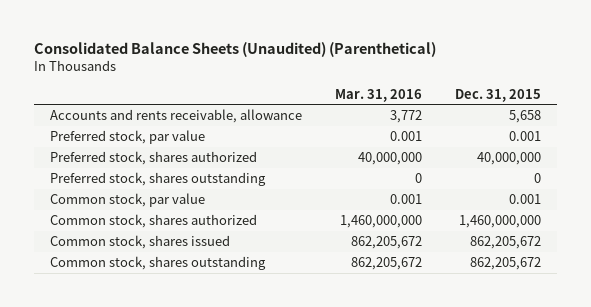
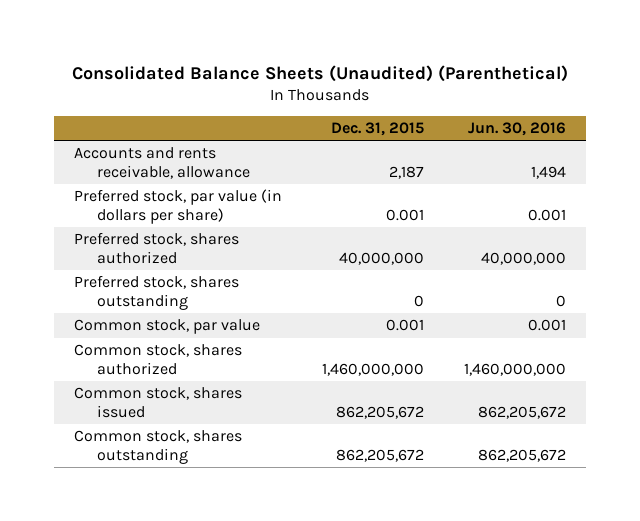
[334,88,422,102] Mar. 31, 2016 -> none
none -> [467,122,566,137] Jun. 30, 2016
[508,109,541,123] 5,658 -> [388,165,424,179] 2,187
[50,129,206,144] Preferred stock, par value -> [74,189,283,224] Preferred stock, par value (in dollars per share)

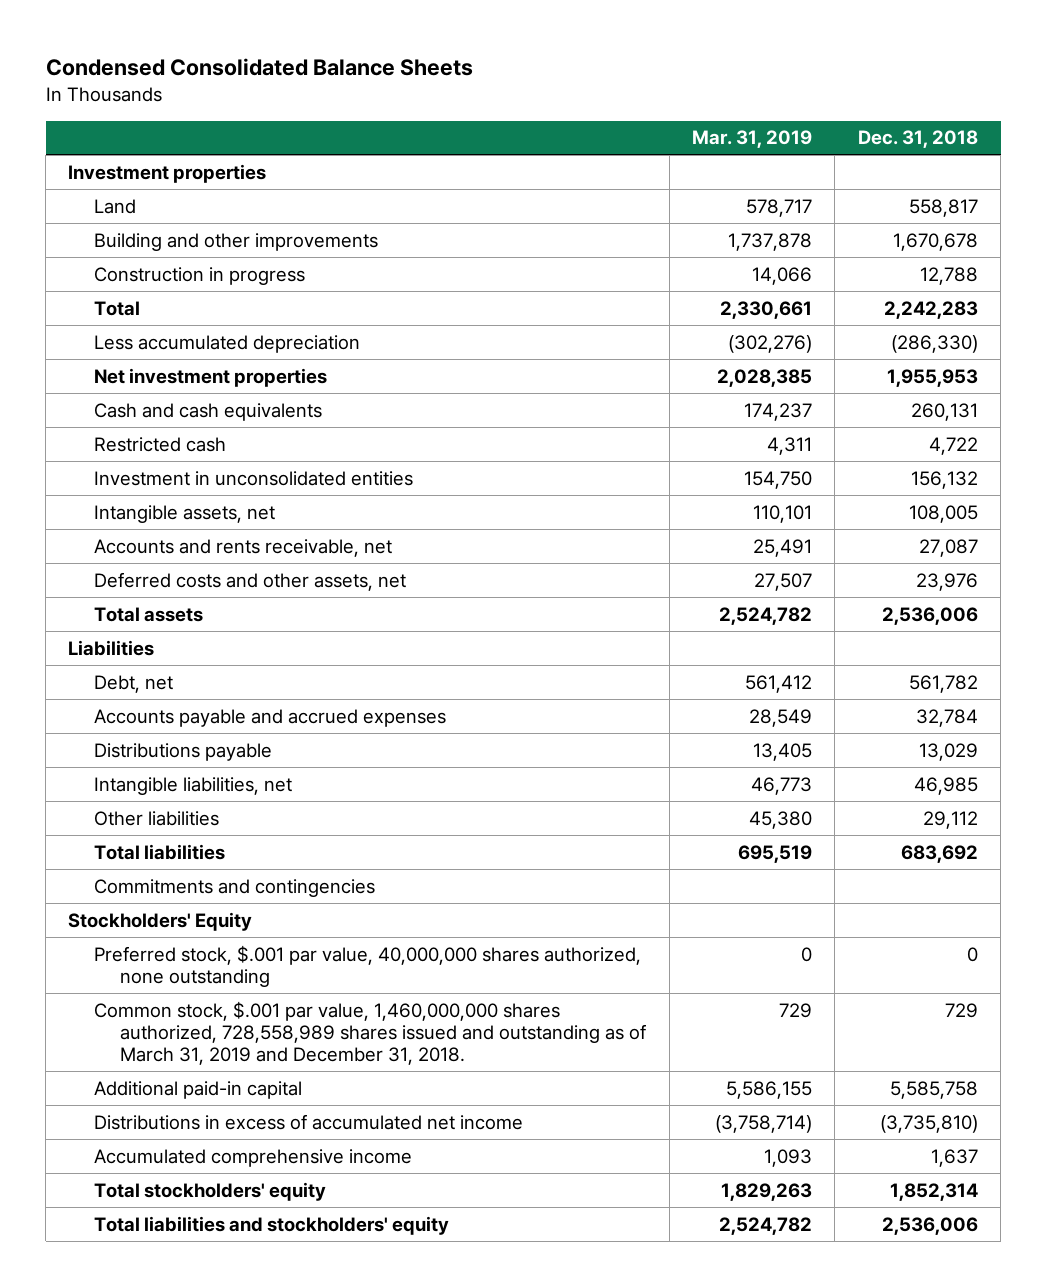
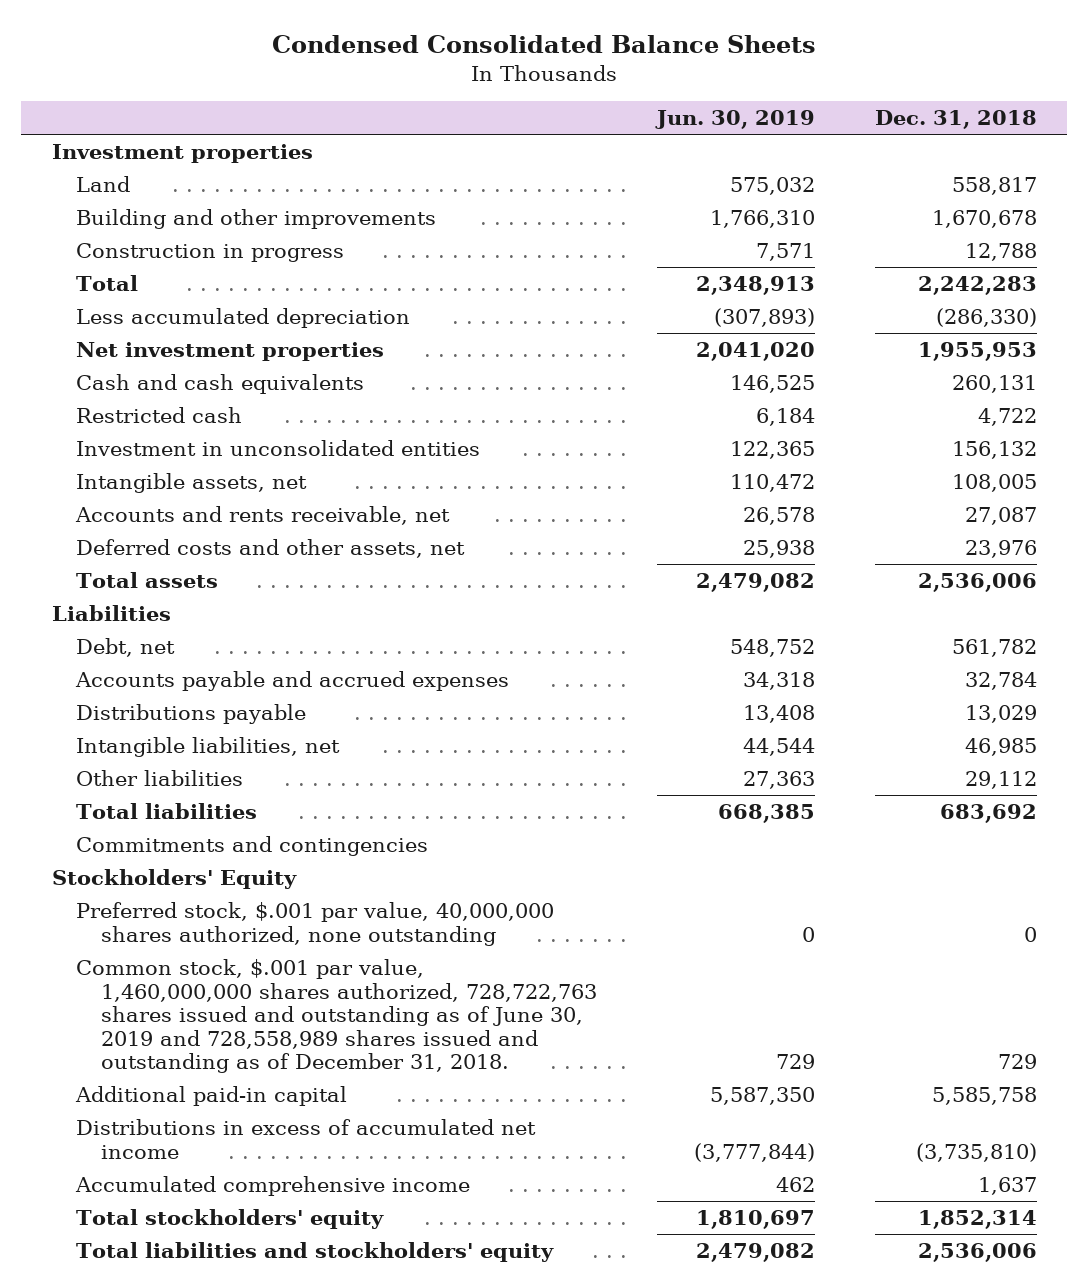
[691,130,812,149] Mar. 31, 2019 -> none
none -> [654,110,815,130] Jun. 30, 2019
[94,1000,647,1065] Common stock, $.001 par value, 1,460,000,000 shares authorized, 728,558,989 shares issued and outstanding as of March 31, 2019 and December 31, 2018. -> [76,959,597,1074] Common stock, $.001 par value, 1,460,000,000 shares authorized, 728,722,763 shares issued and outstanding as of June 30, 2019 and 728,558,989 shares issued and outstanding as of December 31, 2018.

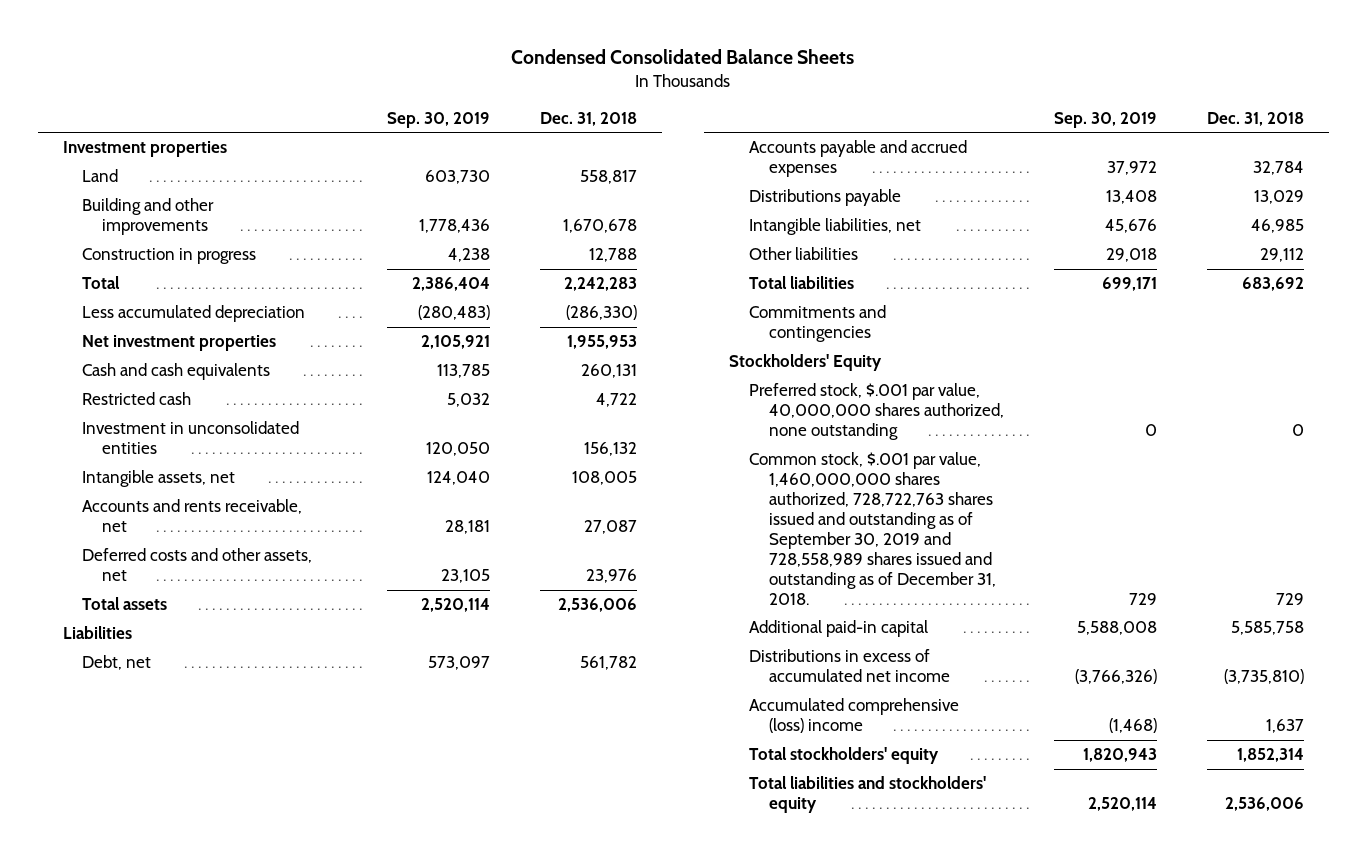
[654,110,815,130] Jun. 30, 2019 -> none
none -> [387,111,491,128] Sep. 30, 2019
[76,959,597,1074] Common stock, $.001 par value, 1,460,000,000 shares authorized, 728,722,763 shares issued and outstanding as of June 30, 2019 and 728,558,989 shares issued and outstanding as of December 31, 2018. -> [749,452,996,606] Common stock, $.001 par value, 1,460,000,000 shares authorized, 728,722,763 shares issued and outstanding as of September 30, 2019 and 728,558,989 shares issued and outstanding as of December 31, 2018.
[75,1176,471,1197] Accumulated comprehensive income -> [749,698,960,734] Accumulated comprehensive (loss) income

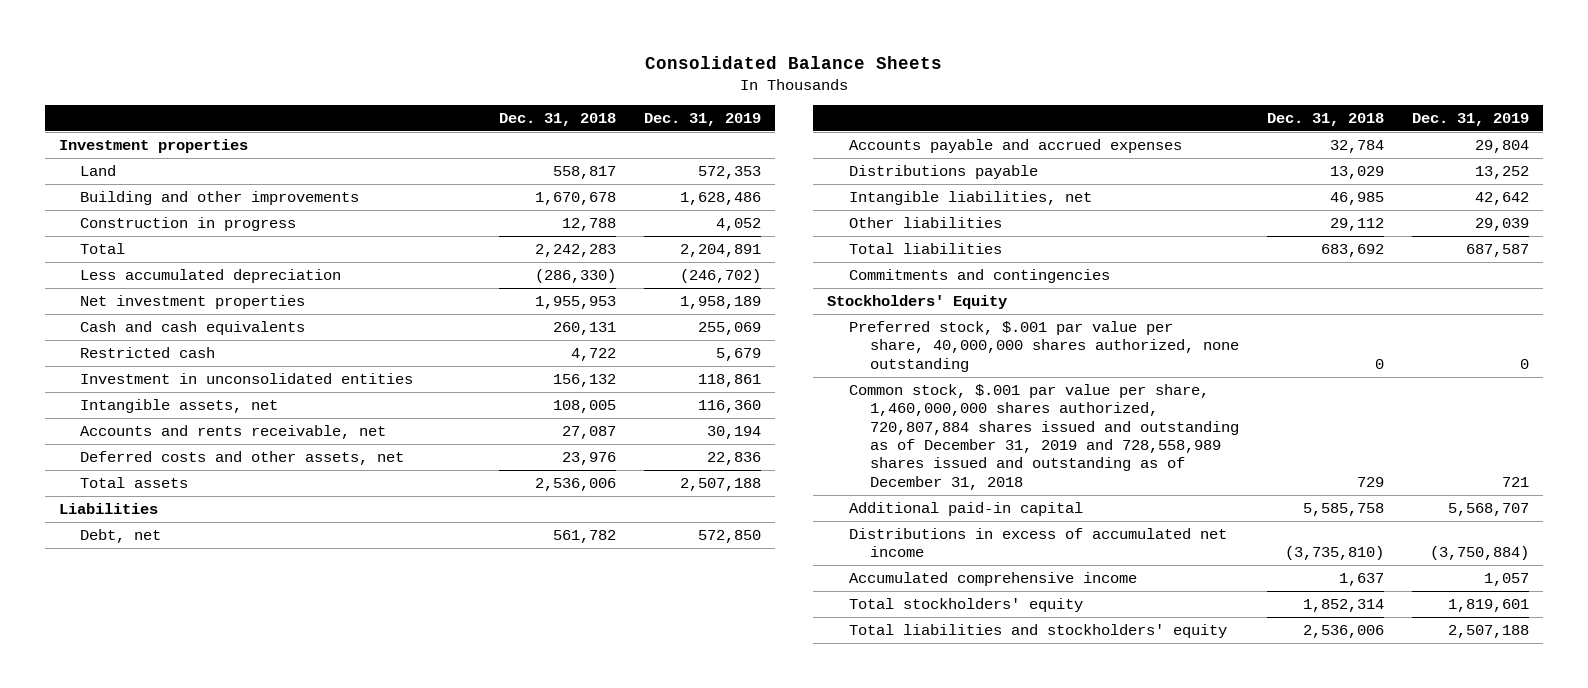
[511,48,855,64] Condensed Consolidated Balance Sheets -> [645,55,943,69] Consolidated Balance Sheets
[387,111,491,128] Sep. 30, 2019 -> none
none -> [643,113,761,127] Dec. 31, 2019
[749,383,1004,441] Preferred stock, $.001 par value, 40,000,000 shares authorized, none outstanding -> [848,321,1240,372] Preferred stock, $.001 par value per share, 40,000,000 shares authorized, none outstanding
[749,452,996,606] Common stock, $.001 par value, 1,460,000,000 shares authorized, 728,722,763 shares issued and outstanding as of September 30, 2019 and 728,558,989 shares issued and outstanding as of December 31, 2018. -> [848,384,1240,490] Common stock, $.001 par value per share, 1,460,000,000 shares authorized, 720,807,884 shares issued and outstanding as of December 31, 2019 and 728,558,989 shares issued and outstanding as of December 31, 2018
[749,698,960,734] Accumulated comprehensive (loss) income -> [848,572,1137,587] Accumulated comprehensive income

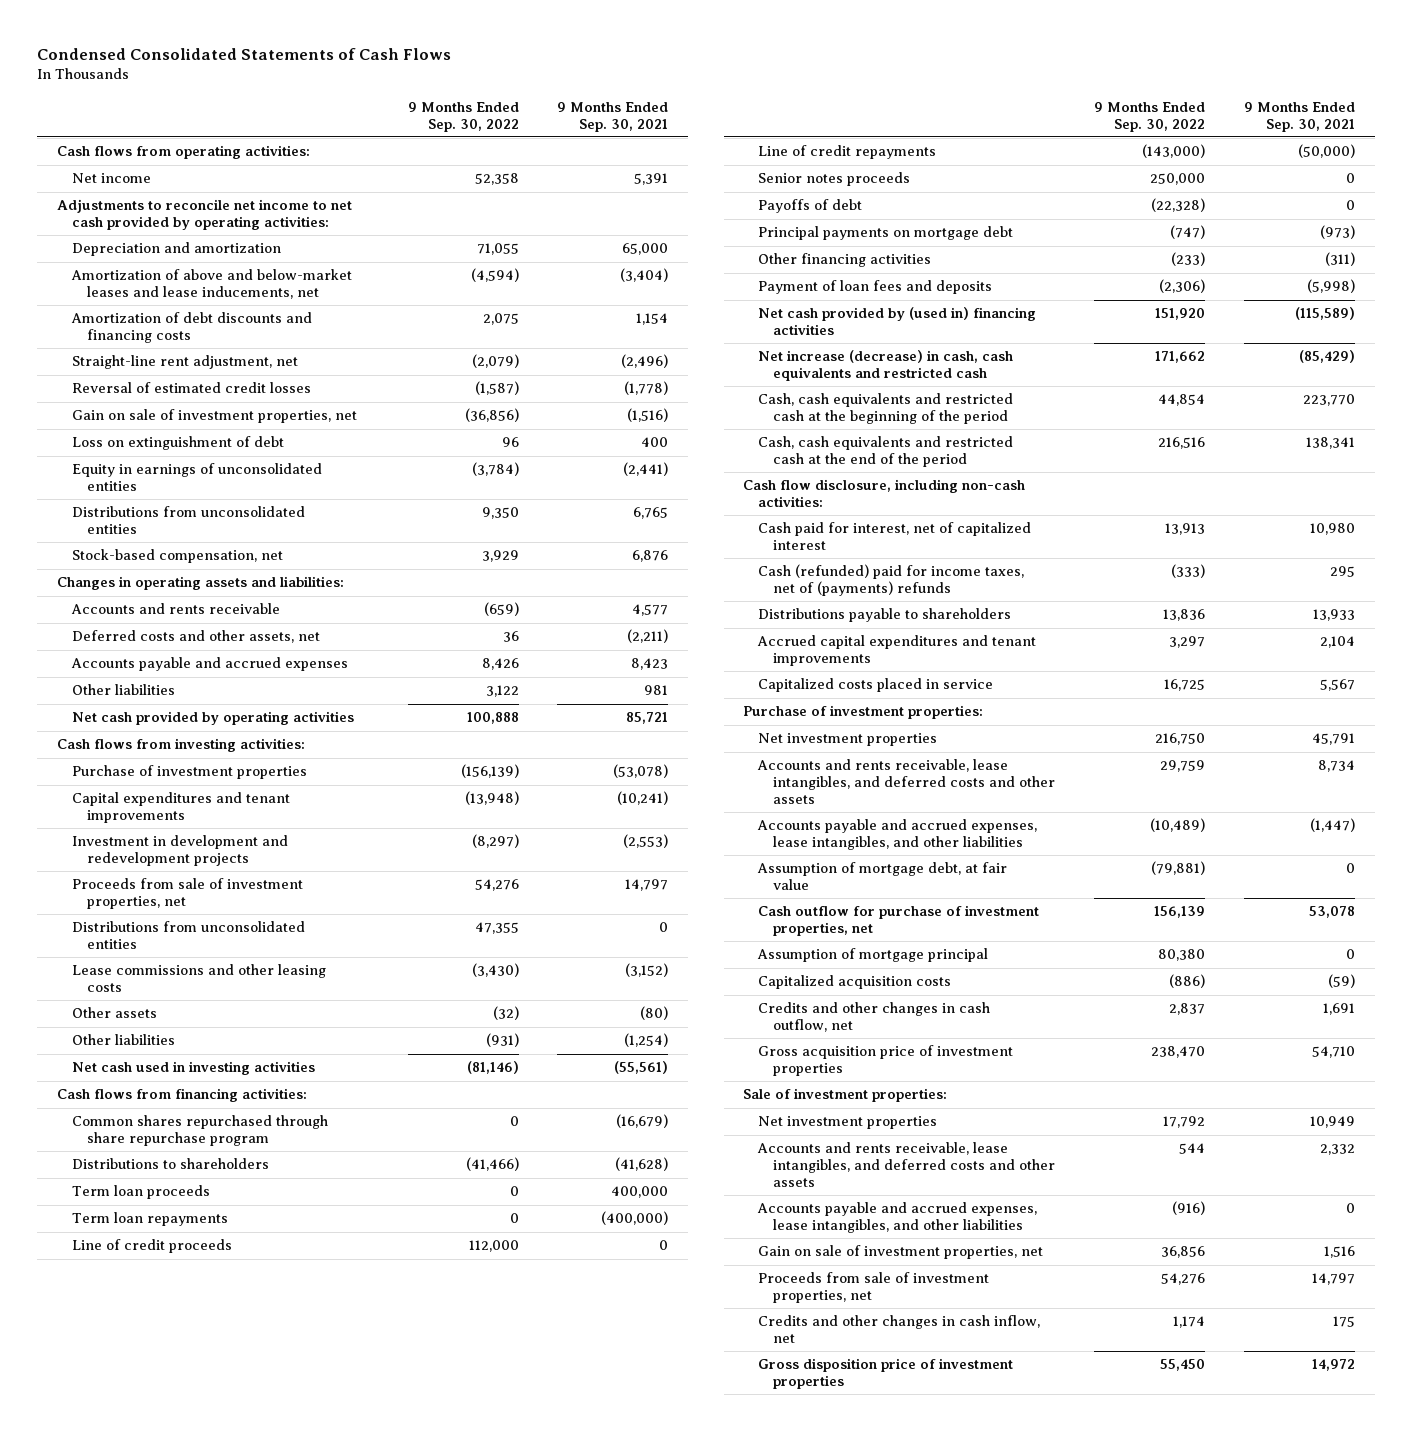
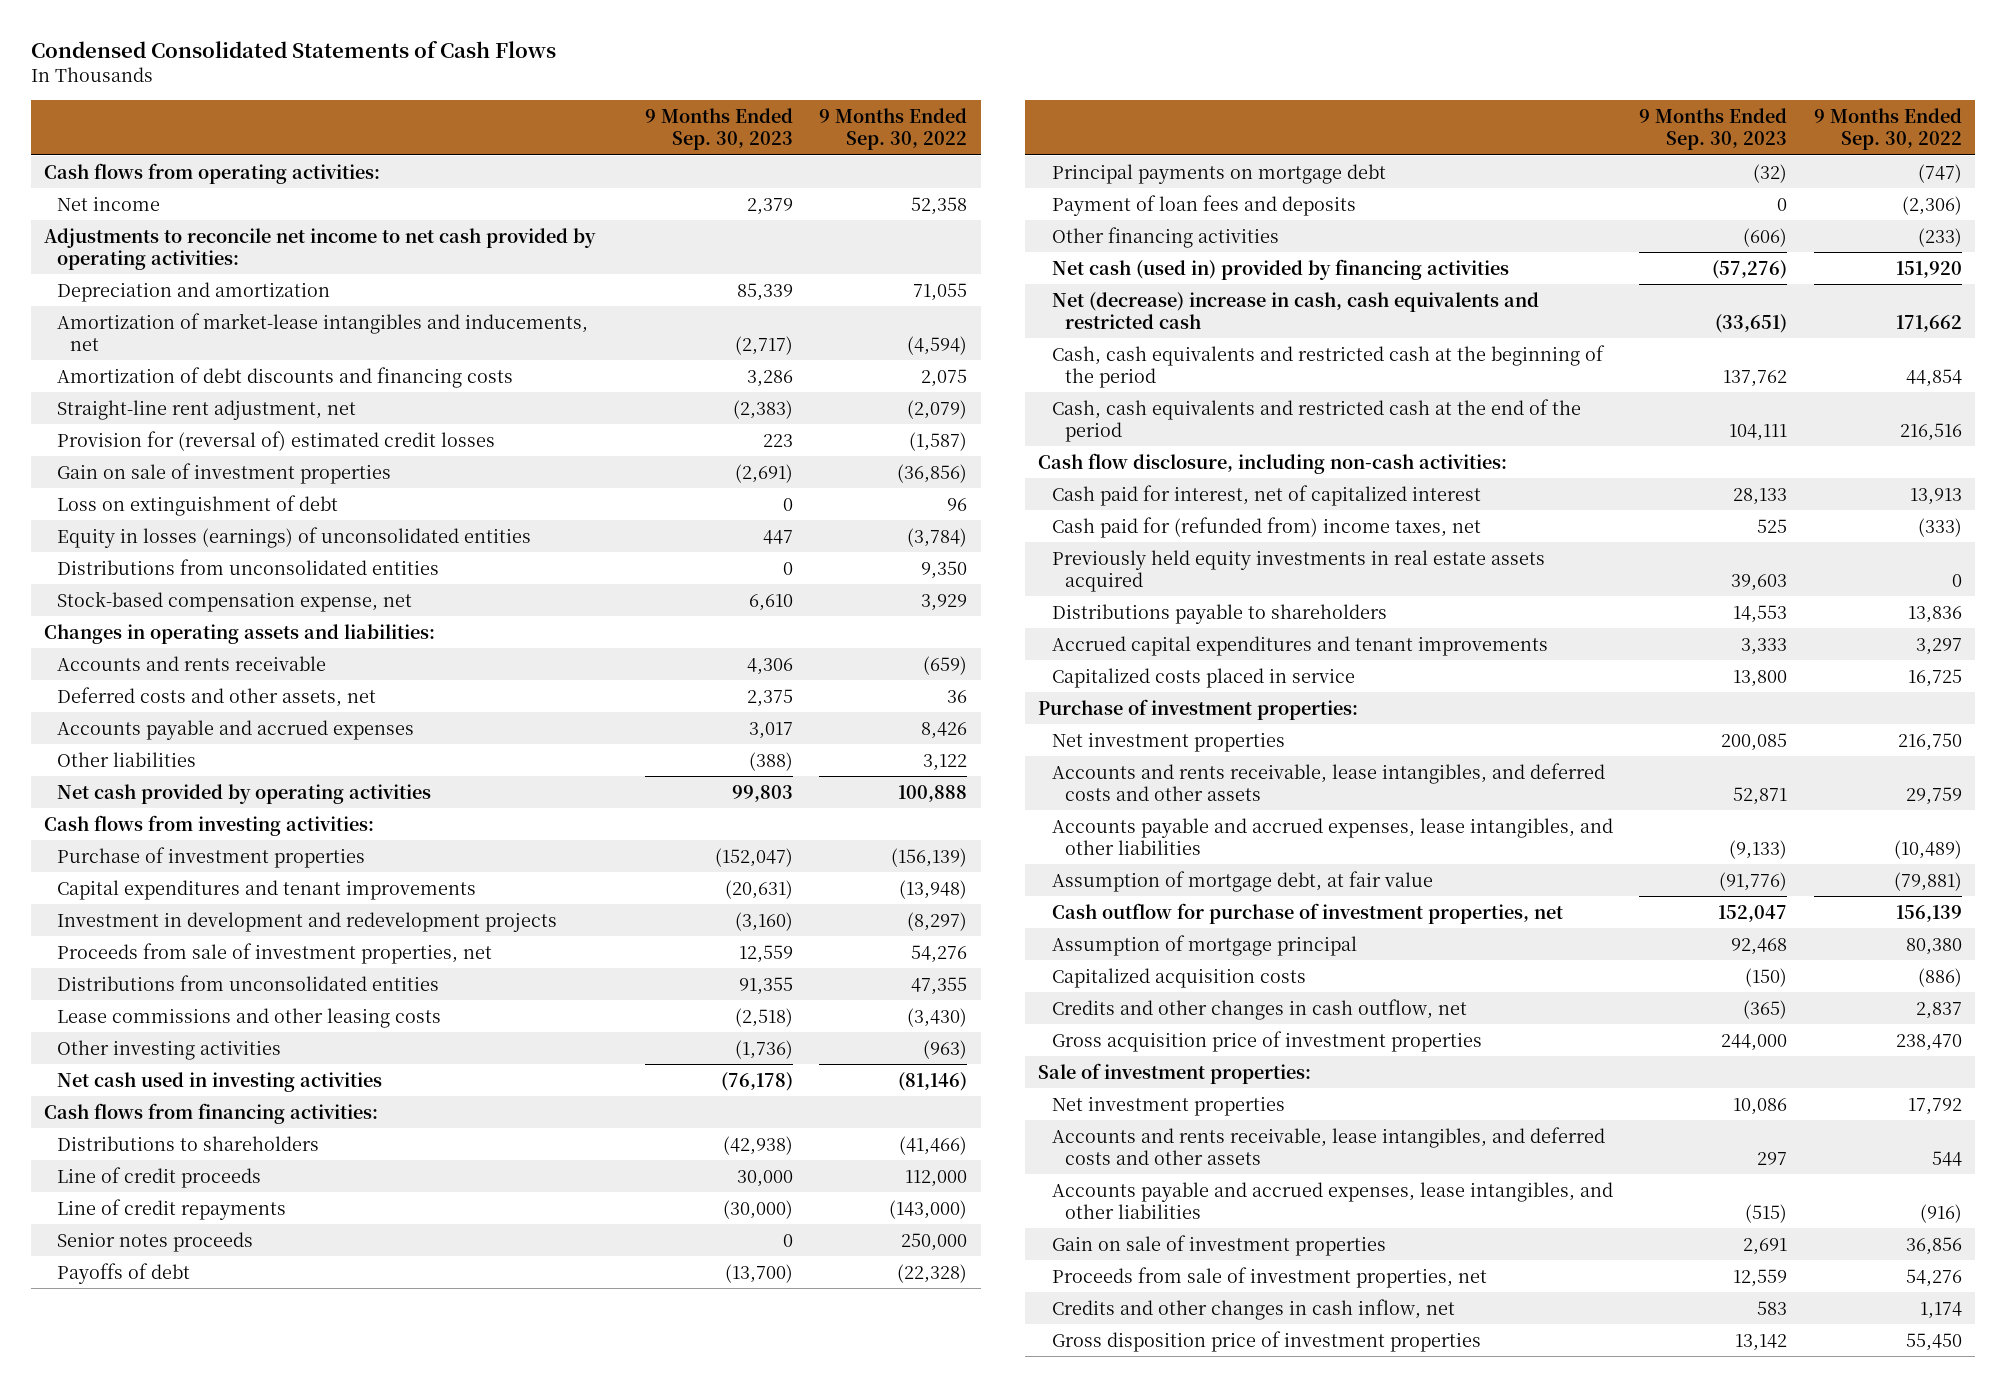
[557,101,669,132] 9 Months Ended Sep. 30, 2021 -> none
none -> [644,107,793,150] 9 Months Ended Sep. 30, 2023
[70,269,352,300] Amortization of above and below-market leases and lease inducements, net -> [57,312,589,351] Amortization of market-lease intangibles and inducements, net
[71,382,311,394] Reversal of estimated credit losses -> [57,430,496,451] Provision for (reversal of) estimated credit losses
[71,409,357,424] Gain on sale of investment properties, net -> [57,462,392,484] Gain on sale of investment properties
[71,463,322,492] Equity in earnings of unconsolidated entities -> [57,526,532,548] Equity in losses (earnings) of unconsolidated entities
[71,549,283,564] Stock-based compensation, net -> [57,590,413,612] Stock-based compensation expense, net
[71,1034,175,1046] Other liabilities -> none
[71,1007,157,1019] Other assets -> [57,1039,282,1060] Other investing activities
[492,1006,519,1021] (32) -> [923,1039,968,1059] (963)
[71,1115,328,1147] Common shares repurchased through share repurchase program -> none
[71,1185,210,1200] Term loan proceeds -> none
[71,1212,228,1227] Term loan repayments -> none
[758,253,932,268] Other financing activities -> [1051,226,1279,248] Other financing activities
[758,307,1037,336] Net cash provided by (used in) financing activities -> [1051,258,1509,280] Net cash (used in) provided by financing activities
[758,350,1014,382] Net increase (decrease) in cash, cash equivalents and restricted cash -> [1051,291,1539,329] Net (decrease) increase in cash, cash equivalents and restricted cash
[758,564,1025,597] Cash (refunded) paid for income taxes, net of (payments) refunds -> [1051,516,1481,538] Cash paid for (refunded from) income taxes, net
none -> [1051,549,1545,592] Previously held equity investments in real estate assets acquired
[758,1245,1044,1260] Gain on sale of investment properties, net -> [1051,1234,1386,1256] Gain on sale of investment properties

